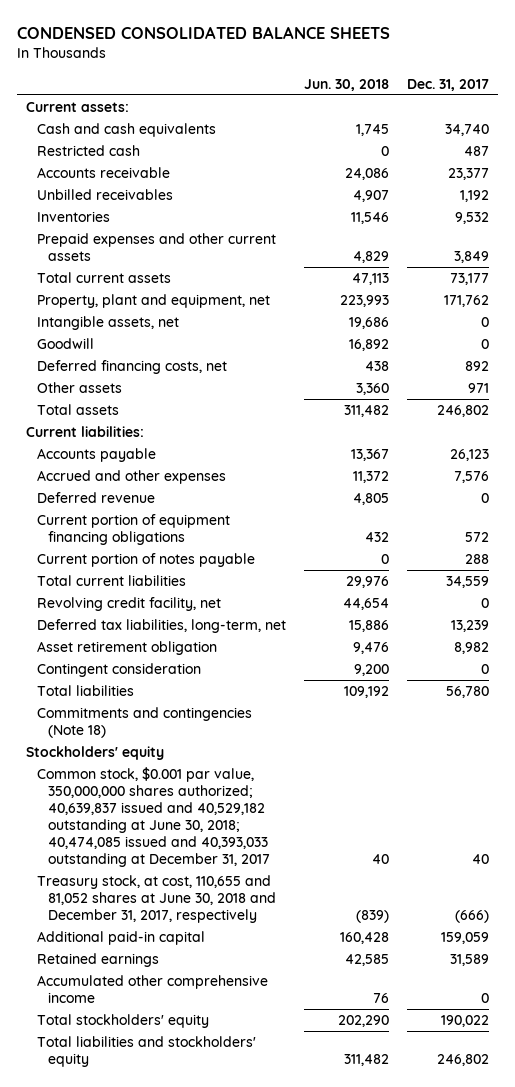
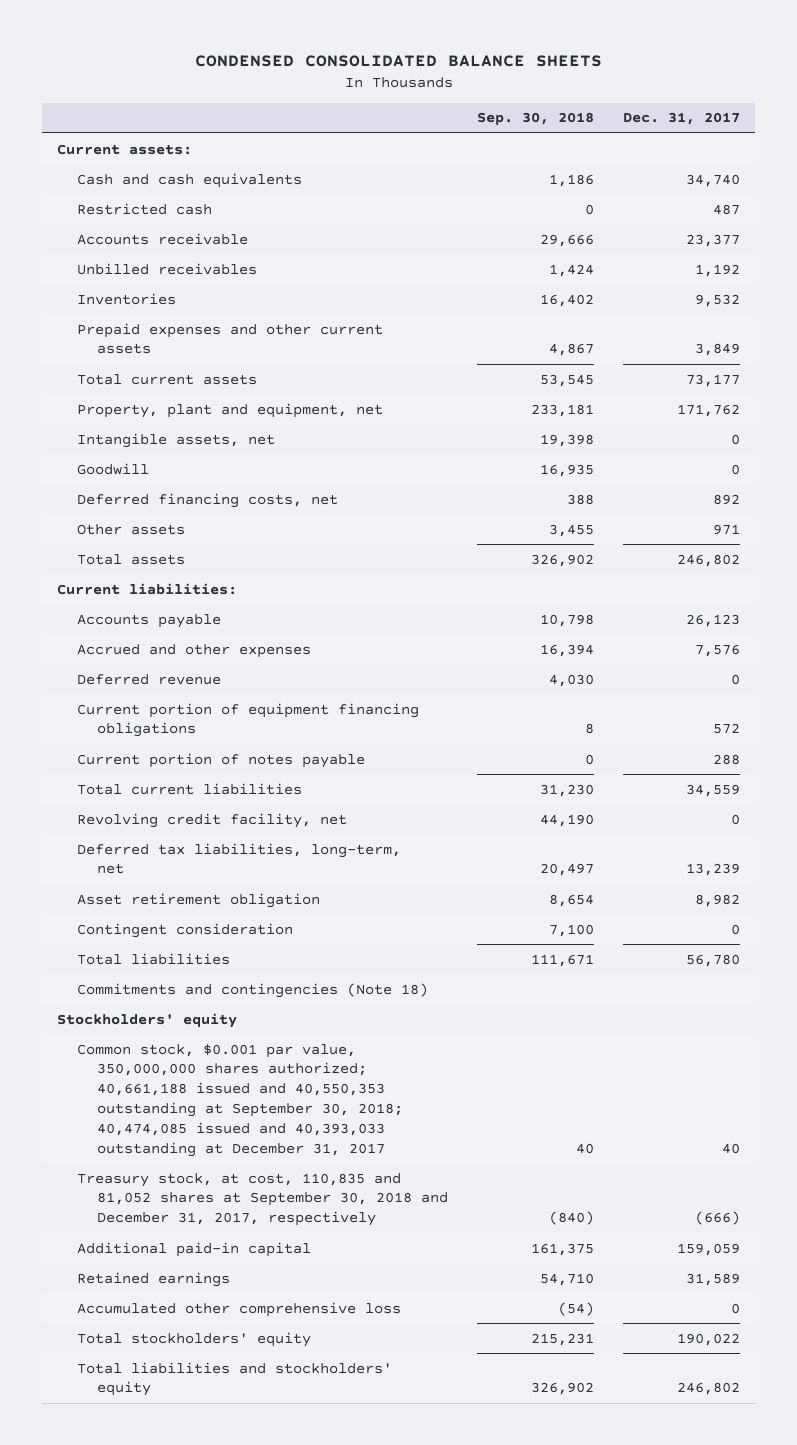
[304,78,390,91] Jun. 30, 2018 -> none
none -> [476,112,594,126] Sep. 30, 2018
[36,767,270,867] Common stock, $0.001 par value, 350,000,000 shares authorized; 40,639,837 issued and 40,529,182 outstanding at June 30, 2018; 40,474,085 issued and 40,393,033 outstanding at December 31, 2017 -> [76,1043,403,1157] Common stock, $0.001 par value, 350,000,000 shares authorized; 40,661,188 issued and 40,550,353 outstanding at September 30, 2018; 40,474,085 issued and 40,393,033 outstanding at December 31, 2017
[36,875,276,923] Treasury stock, at cost, 110,655 and 81,052 shares at June 30, 2018 and December 31, 2017, respectively -> [76,1172,448,1227] Treasury stock, at cost, 110,835 and 81,052 shares at September 30, 2018 and December 31, 2017, respectively
[36,975,268,1003] Accumulated other comprehensive income -> [76,1301,401,1317] Accumulated other comprehensive loss

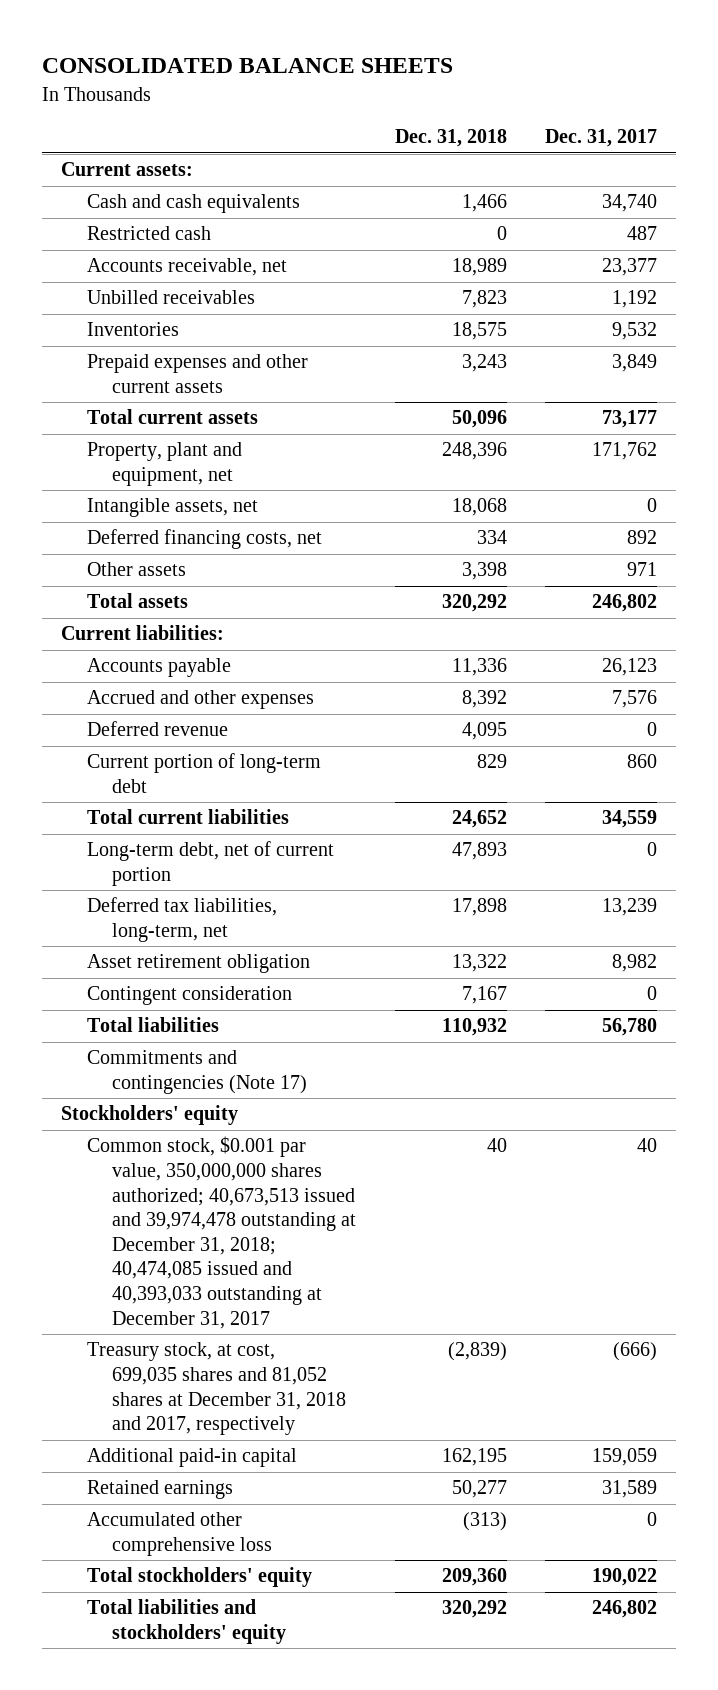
[194,55,602,68] CONDENSED CONSOLIDATED BALANCE SHEETS -> [41,58,453,74] CONSOLIDATED BALANCE SHEETS
[476,112,594,126] Sep. 30, 2018 -> none
none -> [394,129,507,148] Dec. 31, 2018
[76,232,248,245] Accounts receivable -> [86,258,287,277] Accounts receivable, net
[76,462,149,475] Goodwill -> none
[76,702,419,738] Current portion of equipment financing obligations -> none
[76,752,365,768] Current portion of notes payable -> none
none -> [86,753,321,794] Current portion of long-term debt
[76,812,347,828] Revolving credit facility, net -> none
none -> [86,841,334,887] Long-term debt, net of current portion
[76,982,428,998] Commitments and contingencies (Note 18) -> [86,1050,308,1095] Commitments and contingencies (Note 17)
[76,1043,403,1157] Common stock, $0.001 par value, 350,000,000 shares authorized; 40,661,188 issued and 40,550,353 outstanding at September 30, 2018; 40,474,085 issued and 40,393,033 outstanding at December 31, 2017 -> [86,1136,357,1329] Common stock, $0.001 par value, 350,000,000 shares authorized; 40,673,513 issued and 39,974,478 outstanding at December 31, 2018; 40,474,085 issued and 40,393,033 outstanding at December 31, 2017
[76,1172,448,1227] Treasury stock, at cost, 110,835 and 81,052 shares at September 30, 2018 and December 31, 2017, respectively -> [86,1342,347,1436] Treasury stock, at cost, 699,035 shares and 81,052 shares at December 31, 2018 and 2017, respectively

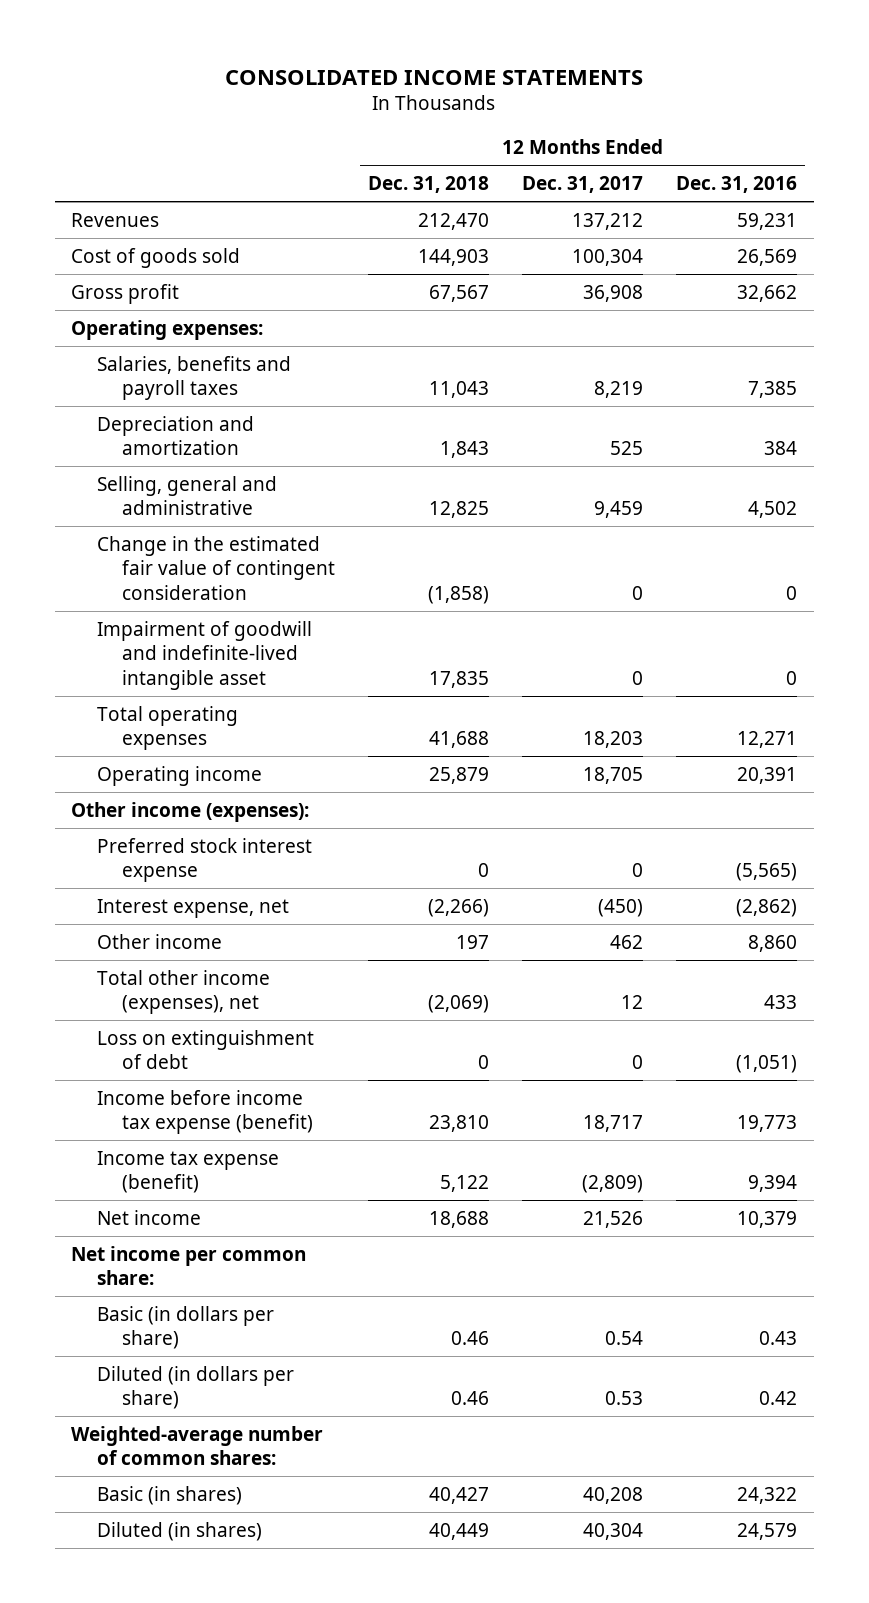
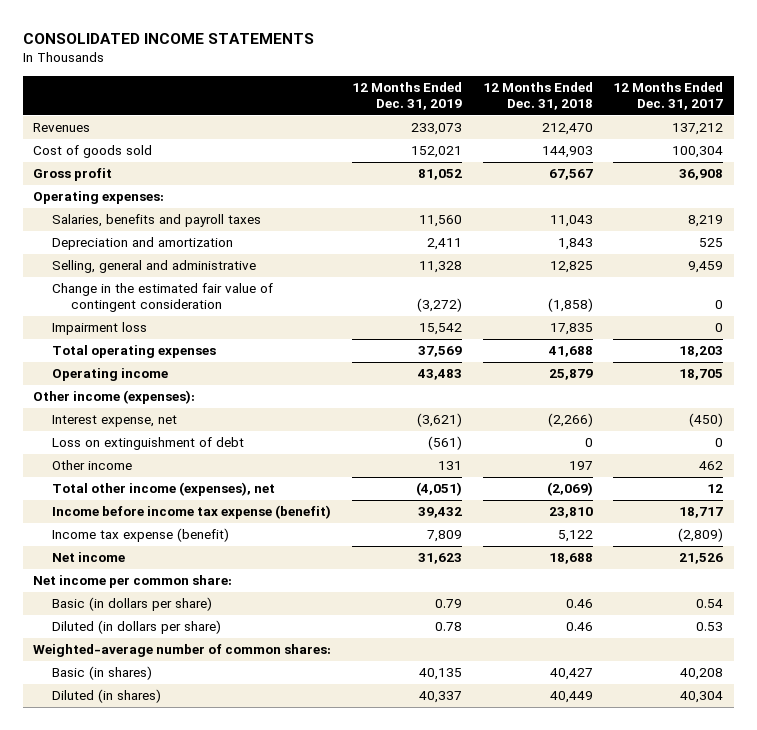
[676,175,798,193] Dec. 31, 2016 -> none
none -> [352,81,463,110] 12 Months Ended Dec. 31, 2019
[96,620,312,690] Impairment of goodwill and indefinite-lived intangible asset -> [52,322,148,336] Impairment loss
[96,837,312,883] Preferred stock interest expense -> none
[96,1029,314,1070] Loss on extinguishment of debt -> [52,437,245,451] Loss on extinguishment of debt

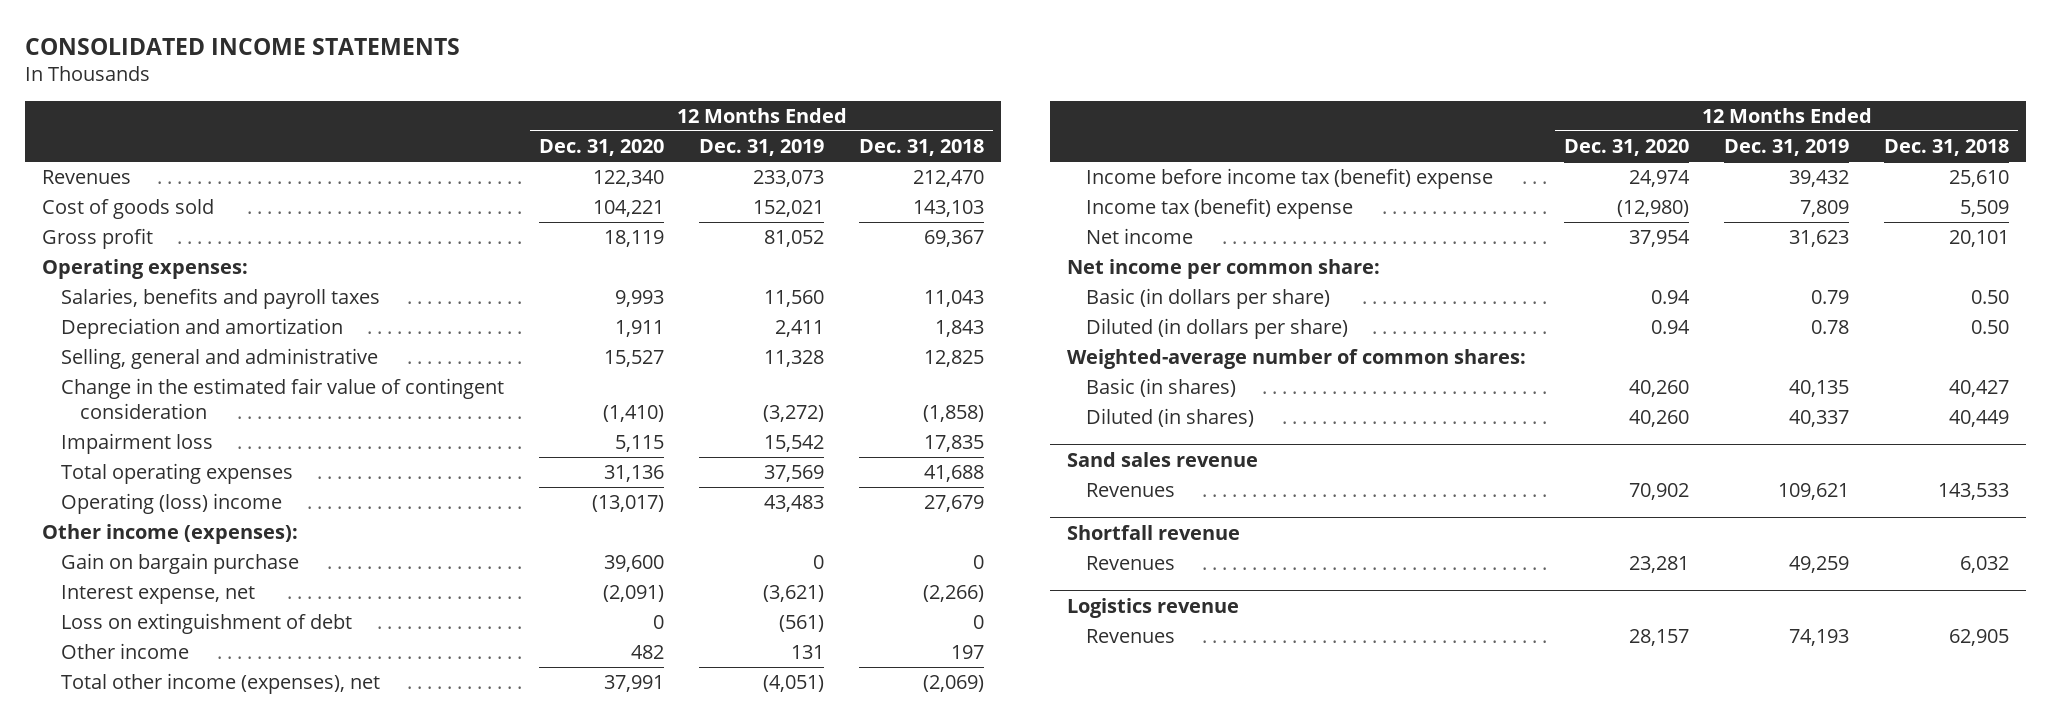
[613,81,724,110] 12 Months Ended Dec. 31, 2017 -> none
none -> [539,138,665,156] Dec. 31, 2020
[541,146,593,159] 144,903 -> [912,200,984,218] 143,103
[548,169,593,181] 67,567 -> [923,230,984,248] 69,367
[52,368,169,382] Operating income -> [61,493,283,515] Operating (loss) income
[548,369,593,381] 25,879 -> [923,495,984,513] 27,679
none -> [61,553,300,575] Gain on bargain purchase
[52,505,332,520] Income before income tax expense (benefit) -> [1086,168,1494,190] Income before income tax (benefit) expense
[548,507,593,519] 23,810 -> [1949,170,2010,188] 25,610
[52,528,230,543] Income tax expense (benefit) -> [1086,198,1354,220] Income tax (benefit) expense
[557,530,593,543] 5,122 -> [1960,200,2010,218] 5,509
[548,553,593,565] 18,688 -> [1949,230,2010,248] 20,101
[565,599,593,609] 0.46 -> [1971,290,2010,305] 0.50
[565,622,593,632] 0.46 -> [1971,320,2010,335] 0.50
none -> [1067,451,1259,467] Sand sales revenue
none -> [1086,483,1176,498] Revenues
none -> [1067,524,1241,540] Shortfall revenue
none -> [1086,556,1176,571] Revenues
none -> [1067,597,1240,618] Logistics revenue
none -> [1086,629,1176,644] Revenues

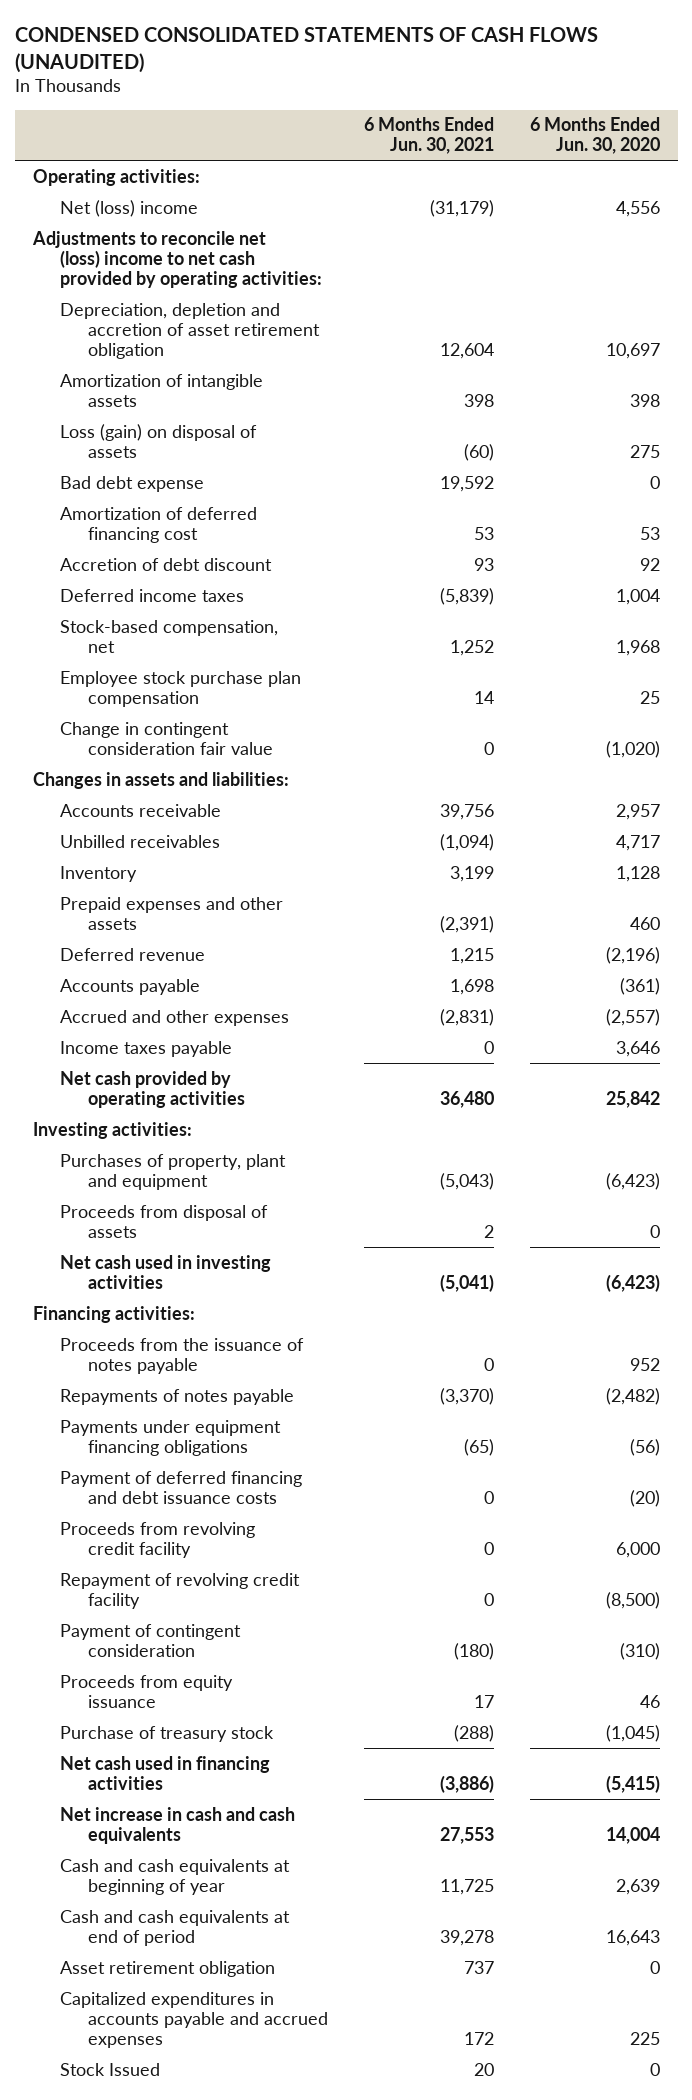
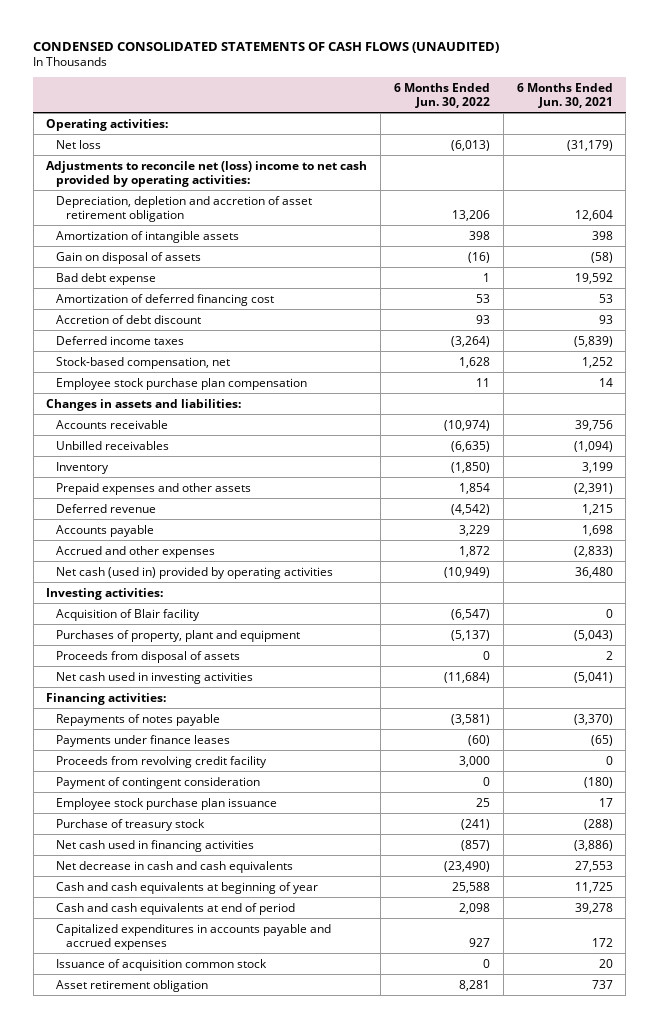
[529,117,660,155] 6 Months Ended Jun. 30, 2020 -> none
none -> [393,82,490,108] 6 Months Ended Jun. 30, 2022
[60,199,199,217] Net (loss) income -> [56,139,102,149] Net loss
[60,423,258,458] Loss (gain) on disposal of assets -> [56,251,202,264] Gain on disposal of assets
[463,443,494,461] (60) -> [590,251,613,263] (58)
[60,721,274,755] Change in contingent consideration fair value -> none
[60,1040,233,1057] Income taxes payable -> none
[439,1008,494,1026] (2,831) -> [573,545,613,557] (2,833)
[60,1070,246,1108] Net cash provided by operating activities -> [56,566,334,579] Net cash (used in) provided by operating activities
none -> [56,608,201,621] Acquisition of Blair facility
[60,1337,305,1374] Proceeds from the issuance of notes payable -> none
[60,1419,282,1456] Payments under equipment financing obligations -> none
[60,1470,303,1504] Payment of deferred financing and debt issuance costs -> none
none -> [56,734,231,747] Payments under finance leases
[60,1572,301,1609] Repayment of revolving credit facility -> none
[60,1674,234,1708] Proceeds from equity issuance -> [56,797,278,810] Employee stock purchase plan issuance
[60,1806,296,1844] Net increase in cash and cash equivalents -> [56,860,294,873] Net decrease in cash and cash equivalents
[60,2062,161,2076] Stock Issued -> [56,958,268,971] Issuance of acquisition common stock
[60,1960,276,1977] Asset retirement obligation -> [56,979,209,992] Asset retirement obligation

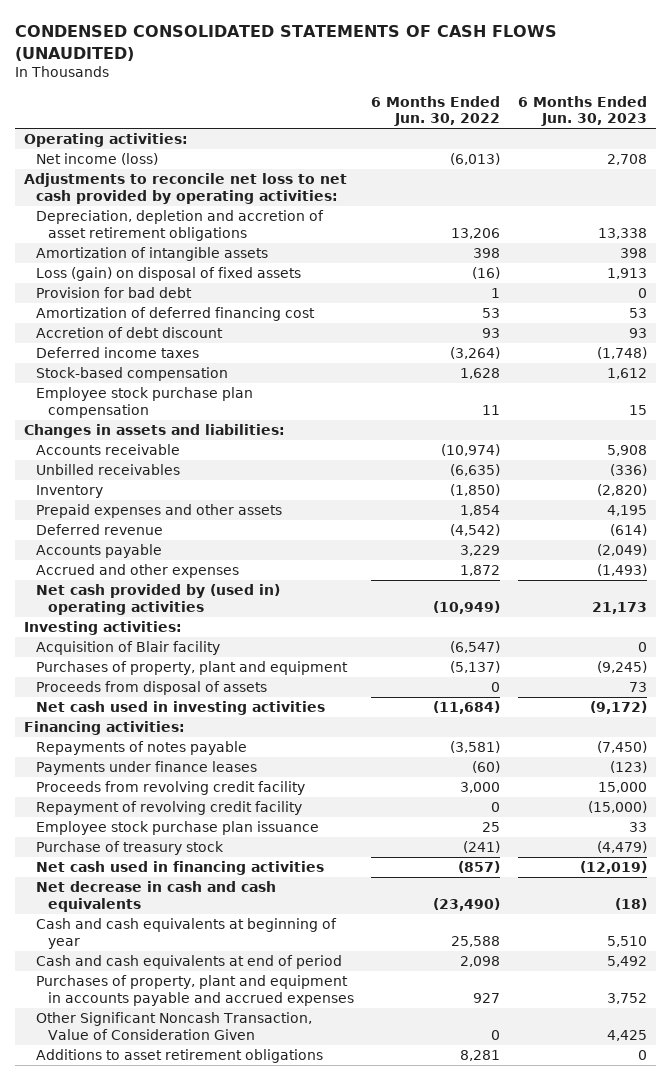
[516,82,613,108] 6 Months Ended Jun. 30, 2021 -> none
none -> [517,95,647,127] 6 Months Ended Jun. 30, 2023
[56,139,102,149] Net loss -> [35,153,158,166] Net income (loss)
[46,160,368,187] Adjustments to reconcile net (loss) income to net cash provided by operating activities: -> [24,173,348,204] Adjustments to reconcile net loss to net cash provided by operating activities:
[56,195,313,222] Depreciation, depletion and accretion of asset retirement obligation -> [35,210,324,241] Depreciation, depletion and accretion of asset retirement obligations
[56,251,202,264] Gain on disposal of assets -> [35,267,301,282] Loss (gain) on disposal of fixed assets
[56,272,157,285] Bad debt expense -> [35,287,192,299] Provision for bad debt
[56,356,231,369] Stock-based compensation, net -> [35,367,228,382] Stock-based compensation
[56,566,334,579] Net cash (used in) provided by operating activities -> [35,584,280,615] Net cash provided by (used in) operating activities
[56,776,261,789] Payment of contingent consideration -> none
none -> [35,801,302,816] Repayment of revolving credit facility
[56,958,268,971] Issuance of acquisition common stock -> none
[56,923,332,950] Capitalized expenditures in accounts payable and accrued expenses -> [35,975,354,1006] Purchases of property, plant and equipment in accounts payable and accrued expenses
none -> [35,1012,312,1040] Other Significant Noncash Transaction, Value of Consideration Given
[56,979,209,992] Asset retirement obligation -> [35,1049,323,1064] Additions to asset retirement obligations

